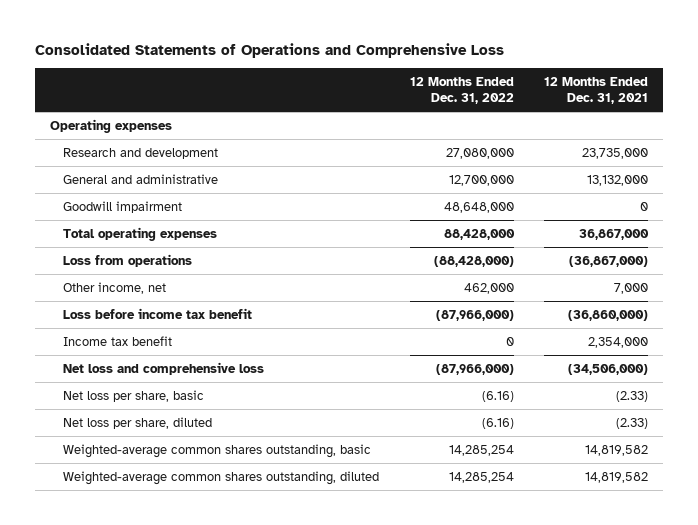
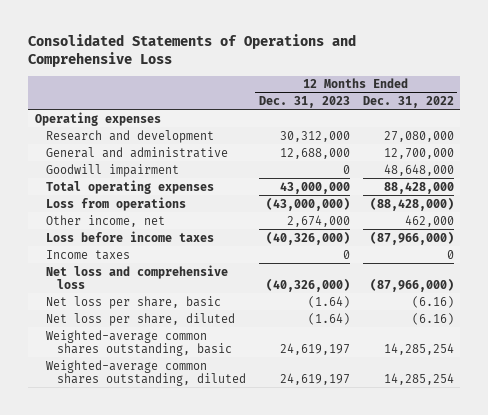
[544,77,649,105] 12 Months Ended Dec. 31, 2021 -> none
none -> [258,96,350,109] Dec. 31, 2023
[63,307,253,319] Loss before income tax benefit -> [45,230,214,242] Loss before income taxes
[63,335,173,346] Income tax benefit -> [45,249,130,260] Income taxes

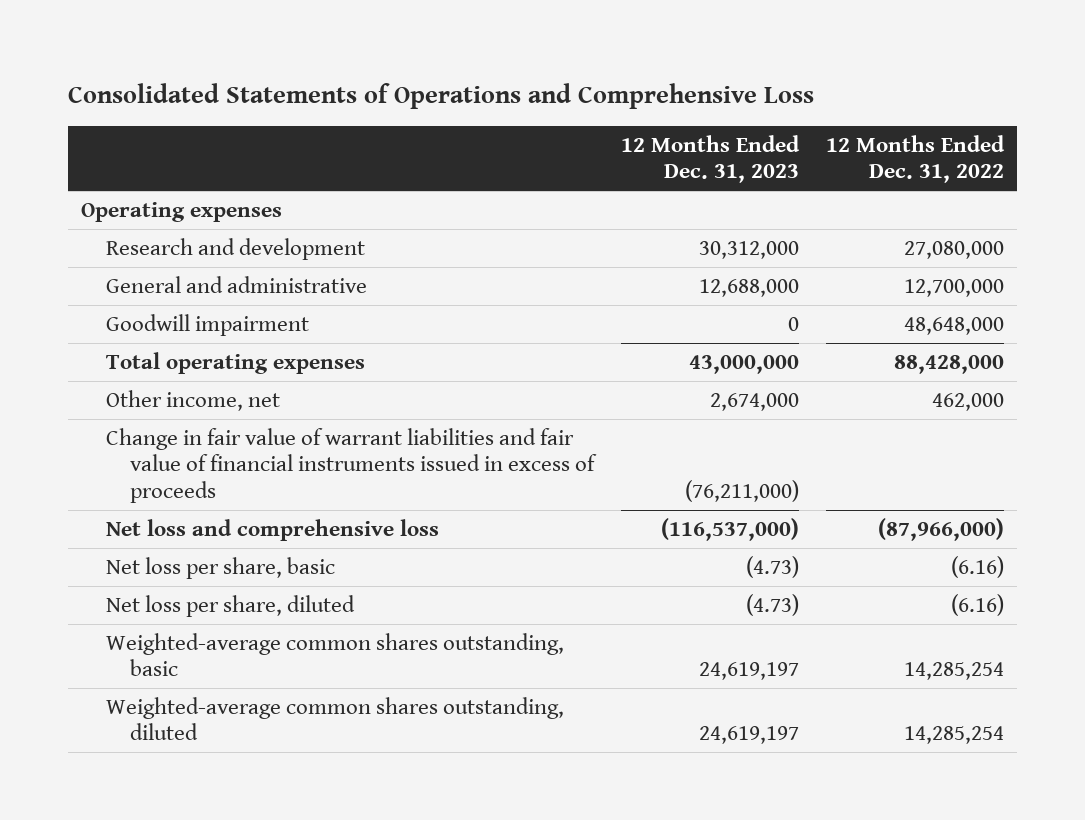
[45,196,186,211] Loss from operations -> none
[45,230,214,242] Loss before income taxes -> none
[45,249,130,260] Income taxes -> none
none -> [105,428,597,503] Change in fair value of warrant liabilities and fair value of financial instruments issued in excess of proceeds
[265,278,350,293] (40,326,000) -> [660,518,799,542] (116,537,000)
[307,295,350,308] (1.64) -> [745,556,799,579] (4.73)
[307,312,350,325] (1.64) -> [745,594,799,617] (4.73)

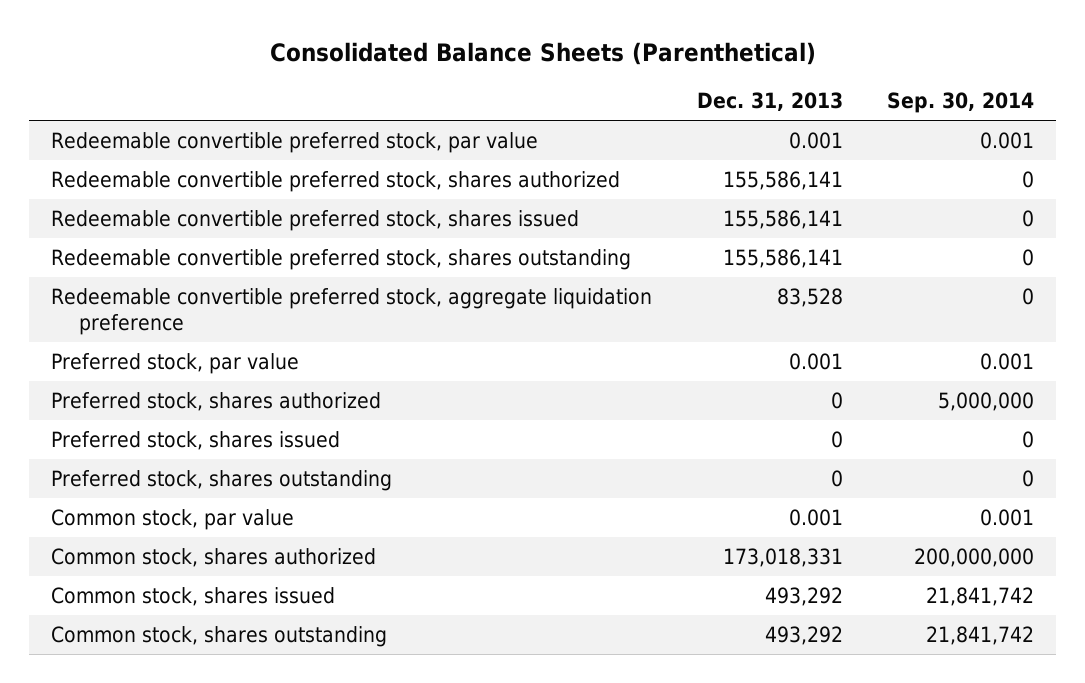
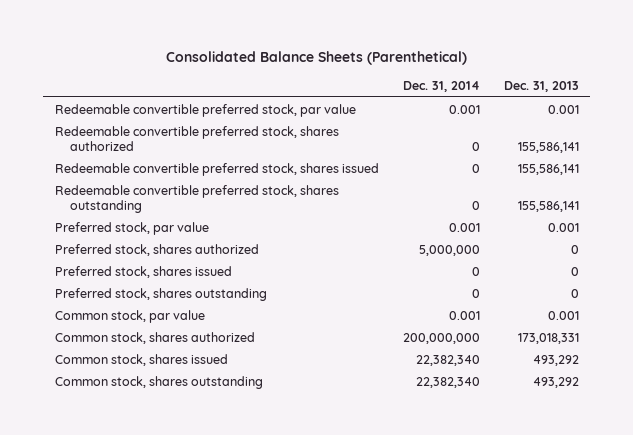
[886,92,1034,114] Sep. 30, 2014 -> none
none -> [402,81,480,93] Dec. 31, 2014
[51,288,653,335] Redeemable convertible preferred stock, aggregate liquidation preference -> none

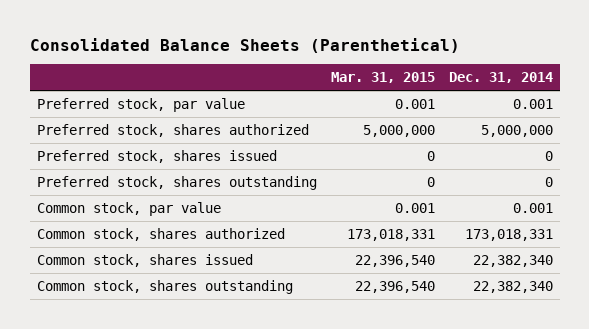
[503,81,579,93] Dec. 31, 2013 -> none
none -> [330,71,435,83] Mar. 31, 2015
[54,103,356,117] Redeemable convertible preferred stock, par value -> none
[54,125,339,151] Redeemable convertible preferred stock, shares authorized -> none
[54,162,379,176] Redeemable convertible preferred stock, shares issued -> none
[54,184,339,213] Redeemable convertible preferred stock, shares outstanding -> none
[402,332,480,344] 200,000,000 -> [464,228,553,241] 173,018,331

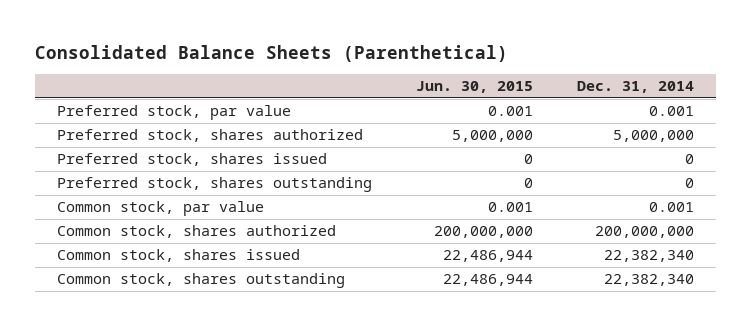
[330,71,435,83] Mar. 31, 2015 -> none
none -> [415,81,533,94] Jun. 30, 2015
[464,228,553,241] 173,018,331 -> [594,226,694,239] 200,000,000

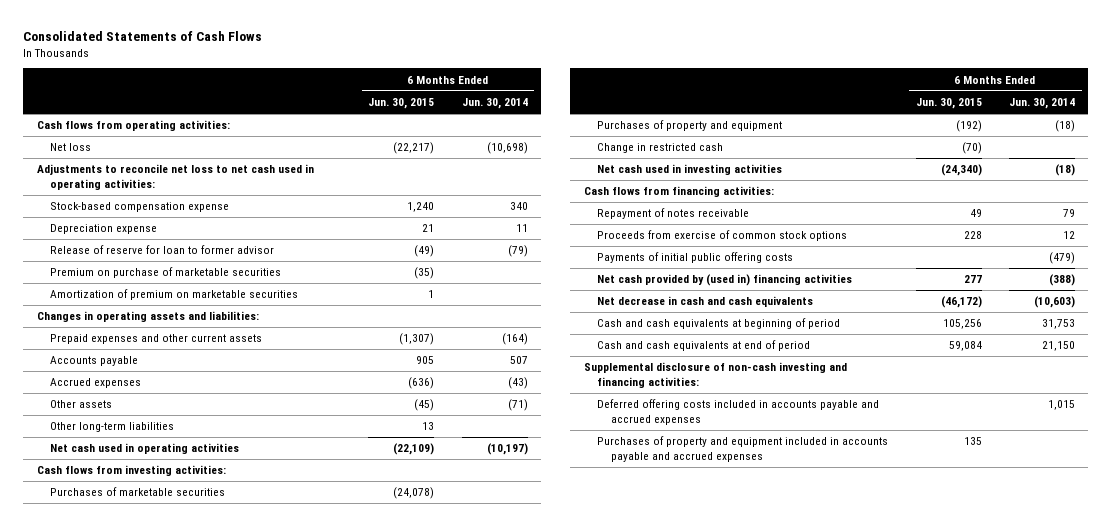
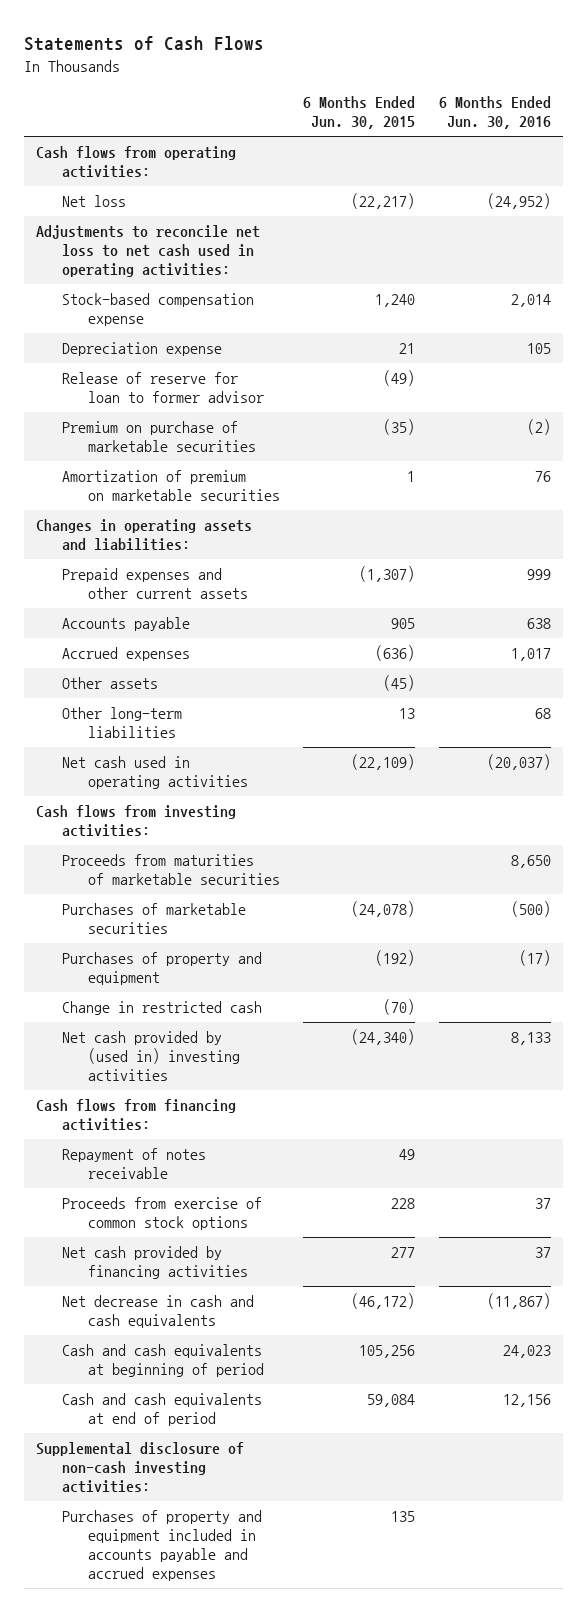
[23,31,263,42] Consolidated Statements of Cash Flows -> [24,36,265,52] Statements of Cash Flows
[461,98,528,110] Jun. 30, 2014 -> none
none -> [439,96,552,130] 6 Months Ended Jun. 30, 2016
none -> [61,854,280,886] Proceeds from maturities of marketable securities
[597,164,783,176] Net cash used in investing activities -> [61,1031,240,1081] Net cash provided by (used in) investing activities
[597,252,794,264] Payments of initial public offering costs -> none
[597,274,853,287] Net cash provided by (used in) financing activities -> [61,1246,248,1280] Net cash provided by financing activities
[597,399,880,426] Deferred offering costs included in accounts payable and accrued expenses -> none
[583,362,847,389] Supplemental disclosure of non-cash investing and financing activities: -> [36,1442,245,1493] Supplemental disclosure of non-cash investing activities:

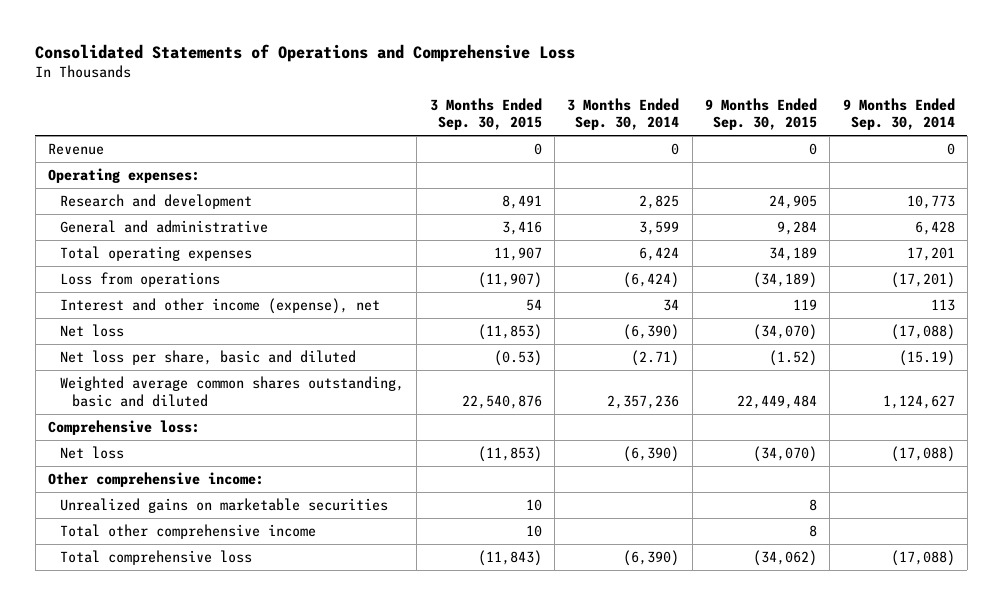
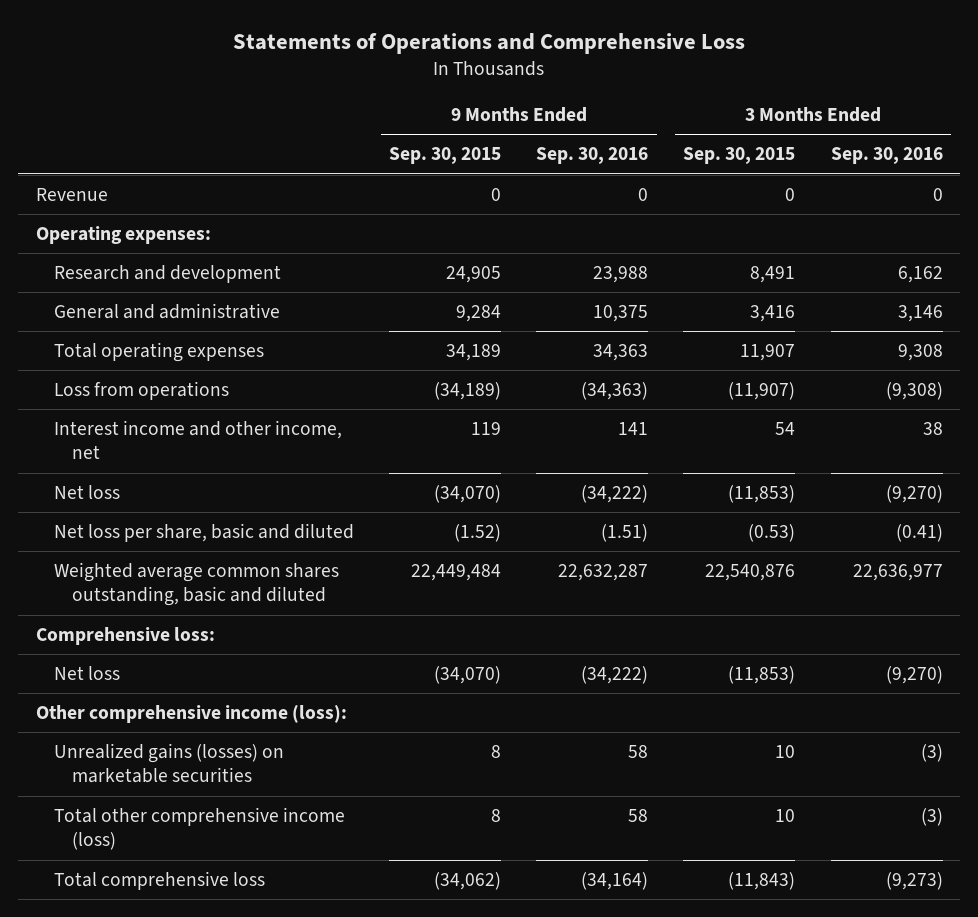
[35,43,576,62] Consolidated Statements of Operations and Comprehensive Loss -> [233,32,746,54] Statements of Operations and Comprehensive Loss
[567,97,680,131] 3 Months Ended Sep. 30, 2014 -> none
[842,97,955,131] 9 Months Ended Sep. 30, 2014 -> none
none -> [536,147,649,165] Sep. 30, 2016
none -> [830,147,943,165] Sep. 30, 2016
[59,298,380,315] Interest and other income (expense), net -> [54,420,343,460] Interest income and other income, net
[48,472,265,488] Other comprehensive income: -> [35,705,347,724] Other comprehensive income (loss):
[59,498,388,514] Unrealized gains on marketable securities -> [54,743,285,784] Unrealized gains (losses) on marketable securities
[59,524,316,540] Total other comprehensive income -> [54,807,346,851] Total other comprehensive income (loss)

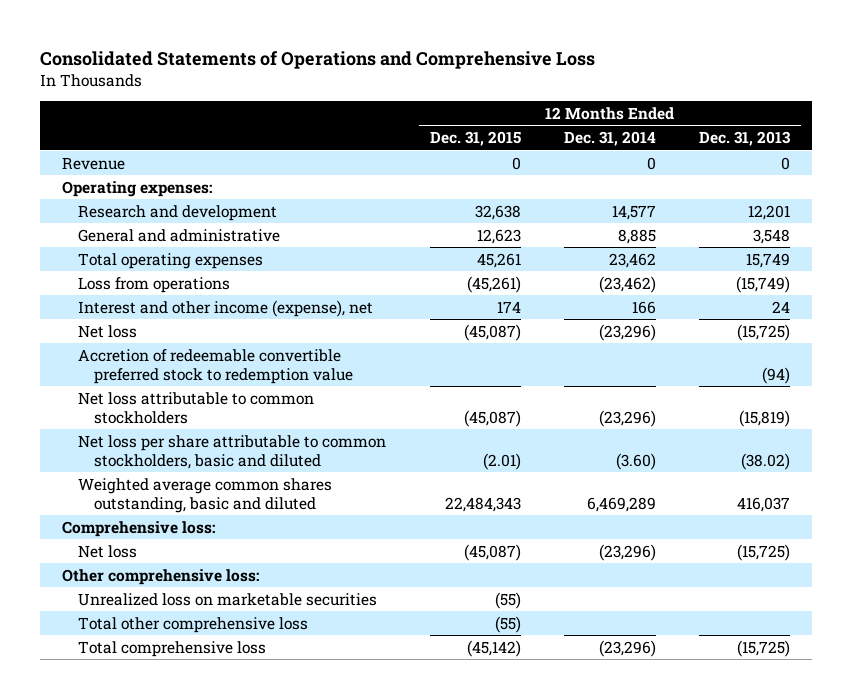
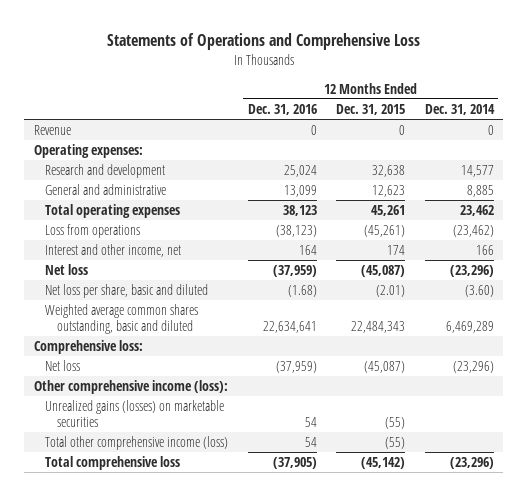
[40,50,596,69] Consolidated Statements of Operations and Comprehensive Loss -> [106,32,420,50] Statements of Operations and Comprehensive Loss
[699,131,792,147] Dec. 31, 2013 -> none
none -> [247,103,317,115] Dec. 31, 2016
[78,299,374,317] Interest and other income (expense), net -> [45,244,182,258] Interest and other income, net
[78,348,353,384] Accretion of redeemable convertible preferred stock to redemption value -> none
[78,391,315,424] Net loss attributable to common stockholders -> none
[78,434,387,469] Net loss per share attributable to common stockholders, basic and diluted -> [45,284,209,299] Net loss per share, basic and diluted
[62,568,260,585] Other comprehensive loss: -> [33,380,228,395] Other comprehensive income (loss):
[78,592,378,606] Unrealized loss on marketable securities -> [45,400,225,428] Unrealized gains (losses) on marketable securities
[78,616,309,633] Total other comprehensive loss -> [45,436,229,451] Total other comprehensive income (loss)

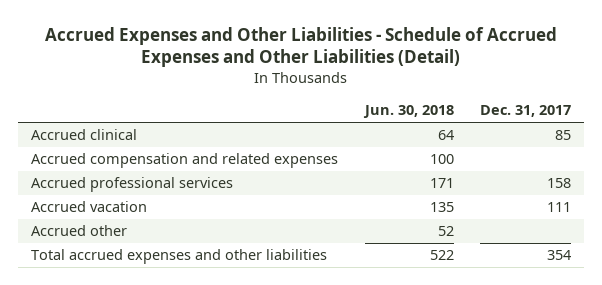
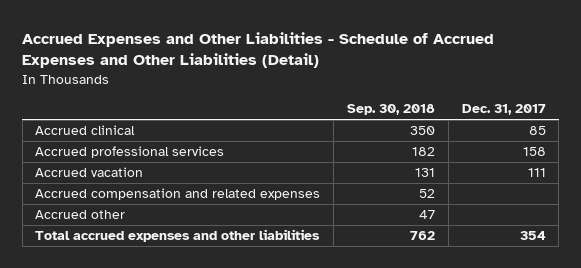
[362,105,454,119] Jun. 30, 2018 -> none
none -> [347,104,436,116] Sep. 30, 2018
[31,153,339,169] Accrued compensation and related expenses -> [35,188,321,201] Accrued compensation and related expenses

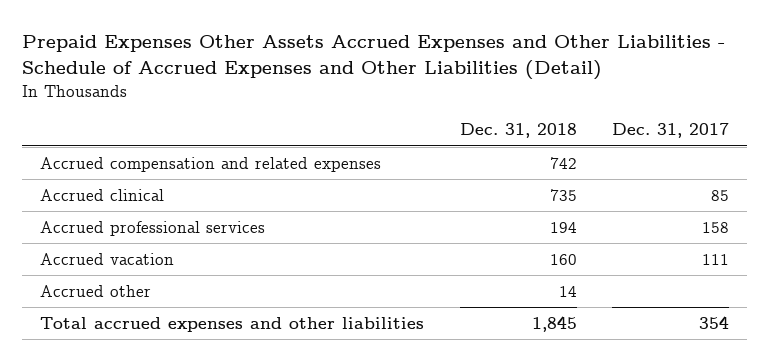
[22,31,495,69] Accrued Expenses and Other Liabilities - Schedule of Accrued Expenses and Other Liabilities (Detail) -> [22,35,726,81] Prepaid Expenses Other Assets Accrued Expenses and Other Liabilities - Schedule of Accrued Expenses and Other Liabilities (Detail)
[347,104,436,116] Sep. 30, 2018 -> none
none -> [459,123,577,139] Dec. 31, 2018
[35,188,321,201] Accrued compensation and related expenses -> [40,156,382,172] Accrued compensation and related expenses

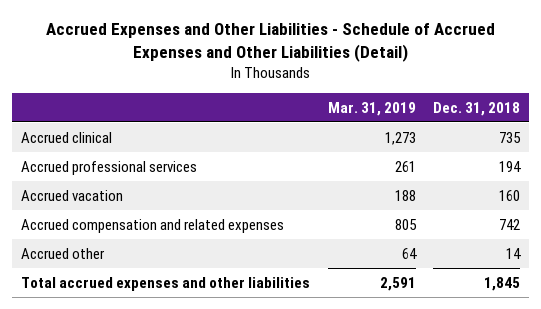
[22,35,726,81] Prepaid Expenses Other Assets Accrued Expenses and Other Liabilities - Schedule of Accrued Expenses and Other Liabilities (Detail) -> [45,23,495,63] Accrued Expenses and Other Liabilities - Schedule of Accrued Expenses and Other Liabilities (Detail)
[612,123,730,139] Dec. 31, 2017 -> none
none -> [327,101,416,116] Mar. 31, 2019
[40,156,382,172] Accrued compensation and related expenses -> [21,218,285,233] Accrued compensation and related expenses

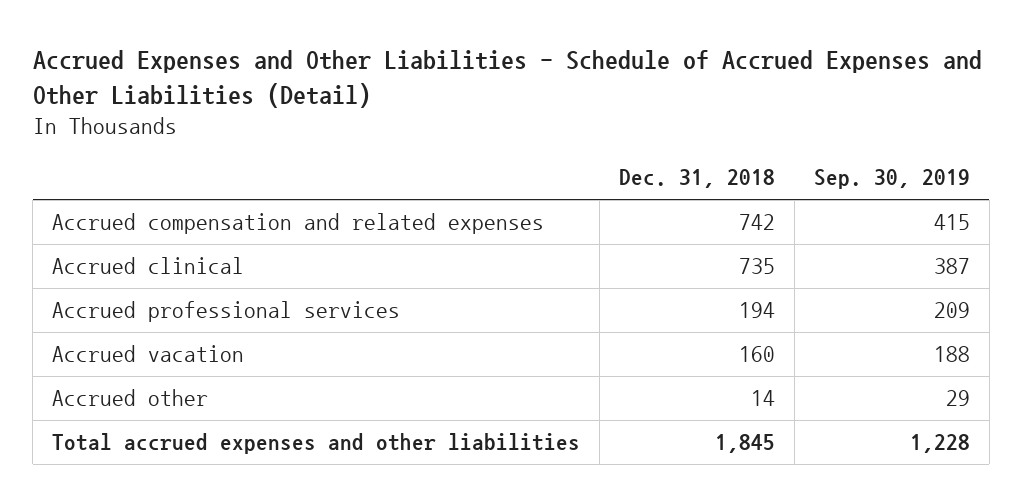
[327,101,416,116] Mar. 31, 2019 -> none
none -> [814,169,971,190] Sep. 30, 2019
[21,218,285,233] Accrued compensation and related expenses -> [52,213,545,235] Accrued compensation and related expenses

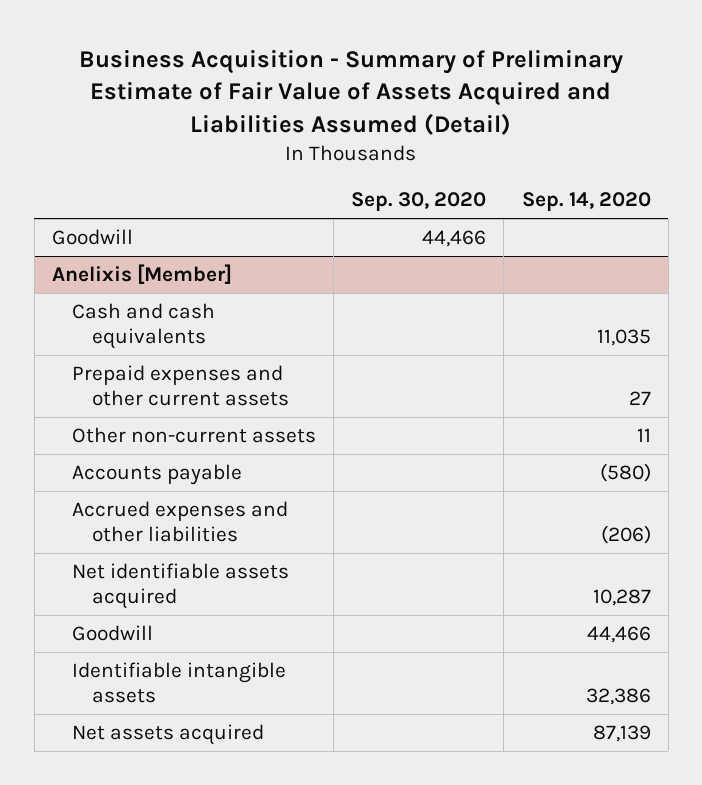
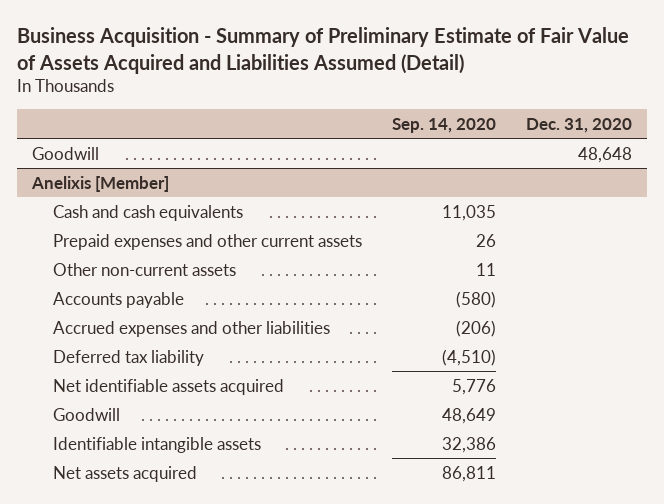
[351,192,487,212] Sep. 30, 2020 -> none
none -> [526,117,633,133] Dec. 31, 2020
[628,391,651,406] 27 -> [476,233,497,247] 26
none -> [52,349,204,366] Deferred tax liability
[592,589,651,607] 10,287 -> [452,378,497,395] 5,776
[586,625,651,643] 44,466 -> [442,407,497,424] 48,649
[592,724,651,742] 87,139 -> [442,465,497,482] 86,811

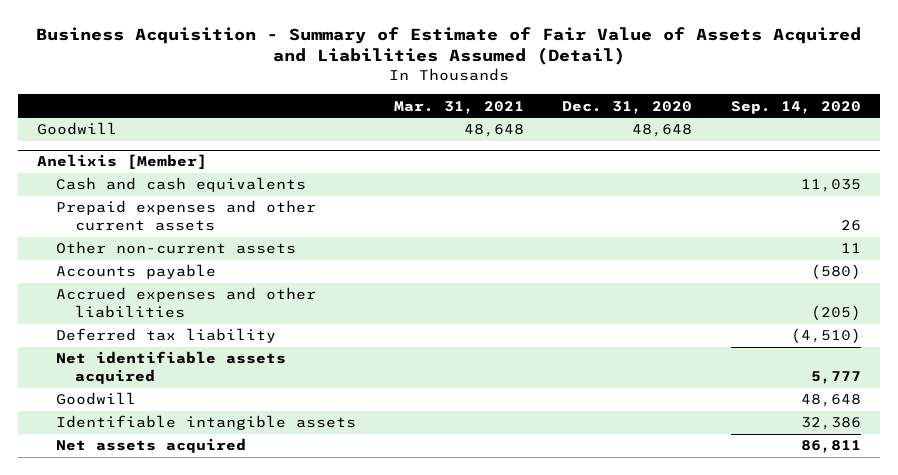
[16,27,629,74] Business Acquisition - Summary of Preliminary Estimate of Fair Value of Assets Acquired and Liabilities Assumed (Detail) -> [35,26,861,66] Business Acquisition - Summary of Estimate of Fair Value of Assets Acquired and Liabilities Assumed (Detail)
none -> [394,100,525,114] Mar. 31, 2021
[456,319,497,337] (206) -> [810,305,861,322] (205)
[452,378,497,395] 5,776 -> [810,371,861,385] 5,777
[442,407,497,424] 48,649 -> [800,394,861,408] 48,648

